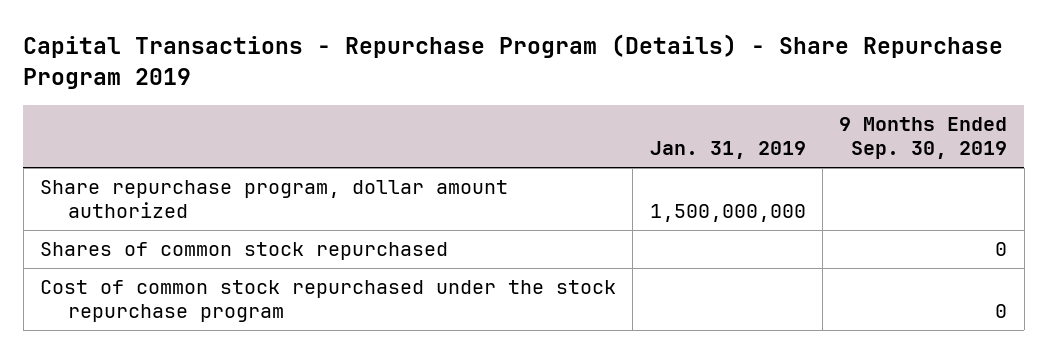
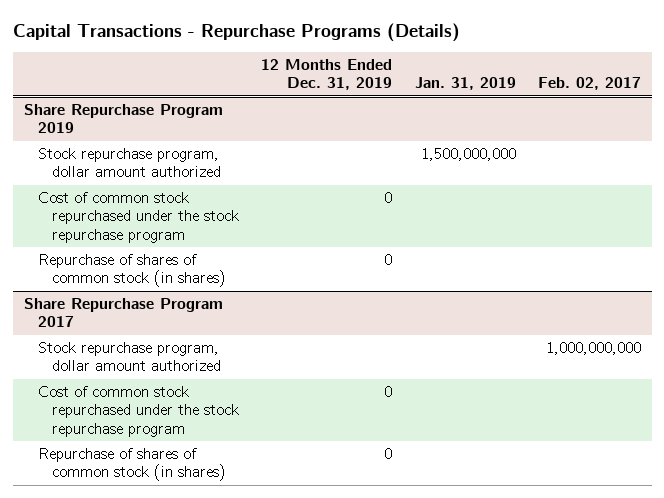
[23,34,1004,89] Capital Transactions - Repurchase Program (Details) - Share Repurchase Program 2019 -> [12,22,460,42] Capital Transactions - Repurchase Programs (Details)
[839,117,1008,160] 9 Months Ended Sep. 30, 2019 -> none
none -> [261,58,393,91] 12 Months Ended Dec. 31, 2019
none -> [537,77,641,91] Feb. 02, 2017
[40,180,509,219] Share repurchase program, dollar amount authorized -> none
[40,242,449,261] Shares of common stock repurchased -> none
[40,280,617,323] Cost of common stock repurchased under the stock repurchase program -> none
none -> [23,103,223,134] Share Repurchase Program 2019
none -> [38,147,222,178] Stock repurchase program, dollar amount authorized
none -> [38,191,240,243] Cost of common stock repurchased under the stock repurchase program
none -> [38,253,227,288] Repurchase of shares of common stock (in shares)
none -> [23,297,223,328] Share Repurchase Program 2017
none -> [38,341,222,372] Stock repurchase program, dollar amount authorized
none -> [38,385,240,437] Cost of common stock repurchased under the stock repurchase program
none -> [38,447,227,482] Repurchase of shares of common stock (in shares)

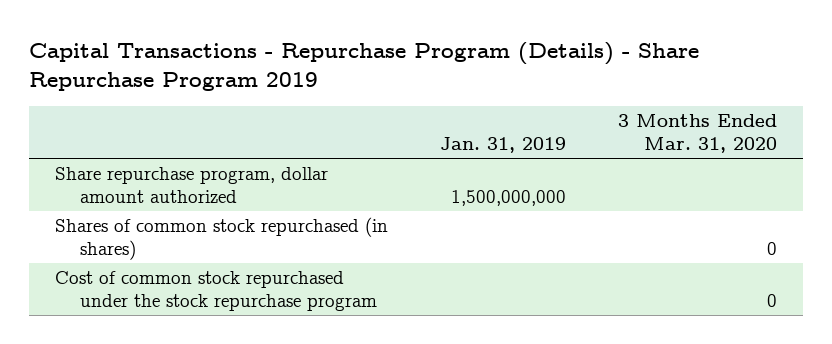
[12,22,460,42] Capital Transactions - Repurchase Programs (Details) -> [29,42,700,92] Capital Transactions - Repurchase Program (Details) - Share Repurchase Program 2019
[261,58,393,91] 12 Months Ended Dec. 31, 2019 -> none
[537,77,641,91] Feb. 02, 2017 -> none
none -> [618,113,778,154] 3 Months Ended Mar. 31, 2020
[23,103,223,134] Share Repurchase Program 2019 -> none
[38,147,222,178] Stock repurchase program, dollar amount authorized -> none
[38,191,240,243] Cost of common stock repurchased under the stock repurchase program -> none
[38,253,227,288] Repurchase of shares of common stock (in shares) -> none
[23,297,223,328] Share Repurchase Program 2017 -> none
[38,341,222,372] Stock repurchase program, dollar amount authorized -> none
[38,385,240,437] Cost of common stock repurchased under the stock repurchase program -> none
[38,447,227,482] Repurchase of shares of common stock (in shares) -> none
none -> [55,166,329,204] Share repurchase program, dollar amount authorized
none -> [55,216,389,261] Shares of common stock repurchased (in shares)
none -> [55,270,378,312] Cost of common stock repurchased under the stock repurchase program

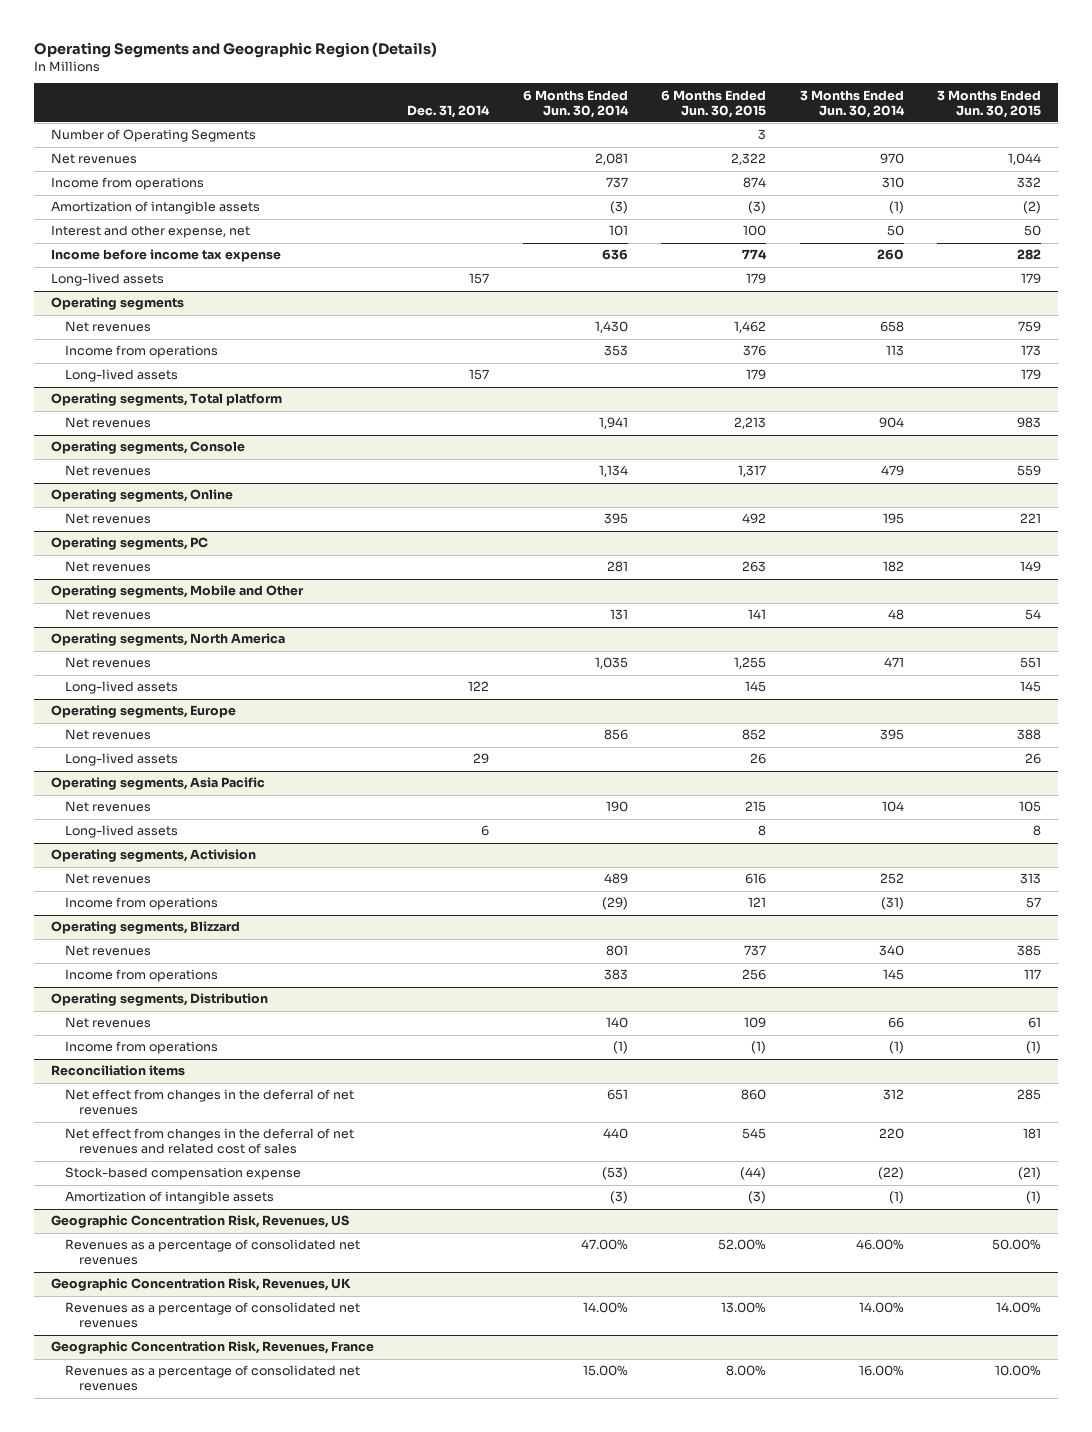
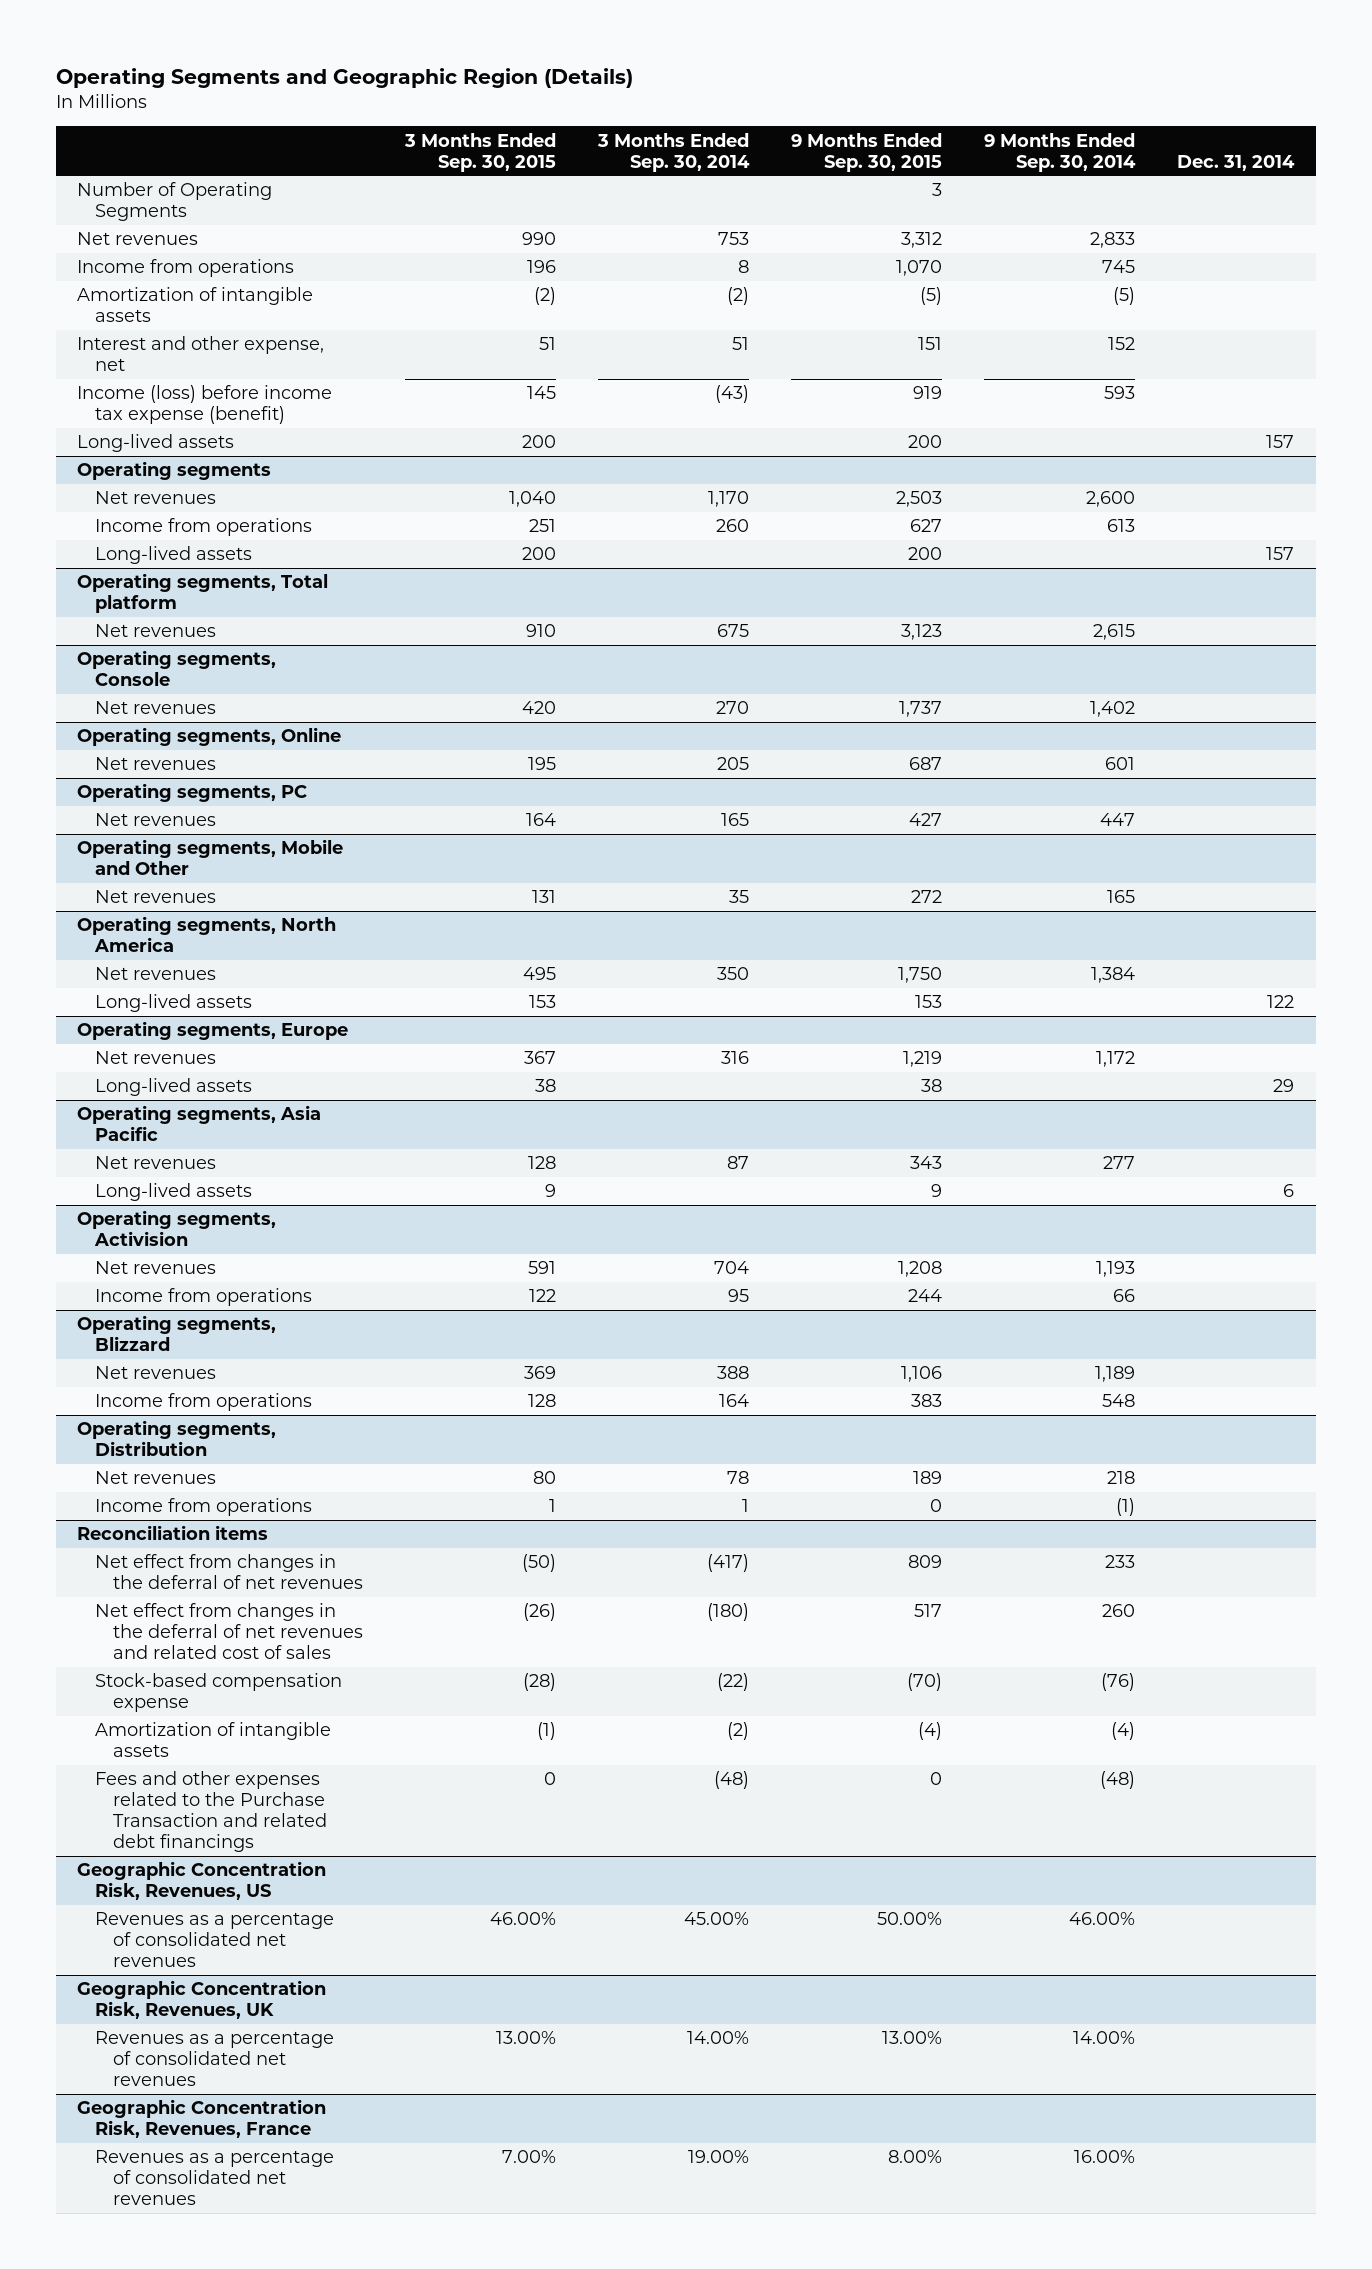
[522,89,629,118] 6 Months Ended Jun. 30, 2014 -> none
[661,89,767,118] 6 Months Ended Jun. 30, 2015 -> none
[799,89,905,118] 3 Months Ended Jun. 30, 2014 -> none
[937,89,1042,118] 3 Months Ended Jun. 30, 2015 -> none
none -> [404,132,557,172] 3 Months Ended Sep. 30, 2015
none -> [597,132,751,172] 3 Months Ended Sep. 30, 2014
none -> [791,132,943,172] 9 Months Ended Sep. 30, 2015
none -> [984,132,1137,172] 9 Months Ended Sep. 30, 2014
[50,249,281,263] Income before income tax expense -> [77,385,333,425] Income (loss) before income tax expense (benefit)
none -> [94,1771,327,1852] Fees and other expenses related to the Purchase Transaction and related debt financings

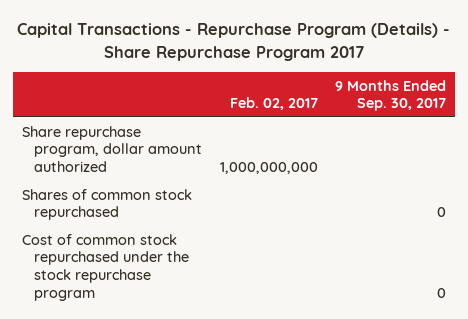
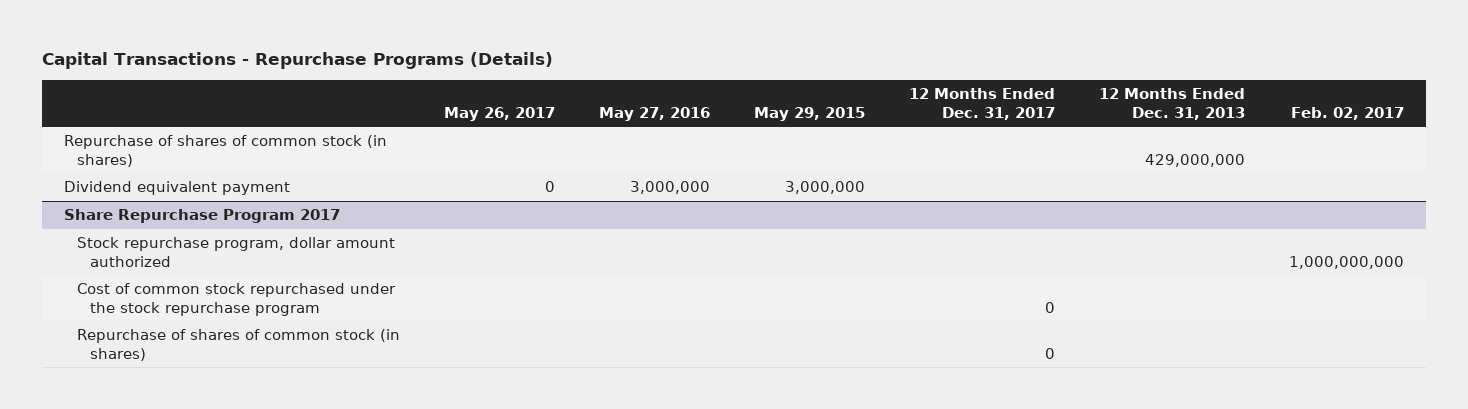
[16,23,450,61] Capital Transactions - Repurchase Program (Details) - Share Repurchase Program 2017 -> [41,52,553,70] Capital Transactions - Repurchase Programs (Details)
[334,79,446,112] 9 Months Ended Sep. 30, 2017 -> none
none -> [443,107,555,122] May 26, 2017
none -> [598,107,710,122] May 27, 2016
none -> [753,107,865,122] May 29, 2015
none -> [908,88,1055,121] 12 Months Ended Dec. 31, 2017
none -> [1098,88,1245,121] 12 Months Ended Dec. 31, 2013
[21,125,203,173] Share repurchase program, dollar amount authorized -> none
[21,233,190,301] Cost of common stock repurchased under the stock repurchase program -> none
[21,188,192,221] Shares of common stock repurchased -> [63,135,387,167] Repurchase of shares of common stock (in shares)
none -> [63,181,290,196] Dividend equivalent payment
none -> [63,209,340,224] Share Repurchase Program 2017
none -> [76,237,395,267] Stock repurchase program, dollar amount authorized
none -> [76,283,396,316] Cost of common stock repurchased under the stock repurchase program
none -> [76,329,400,361] Repurchase of shares of common stock (in shares)

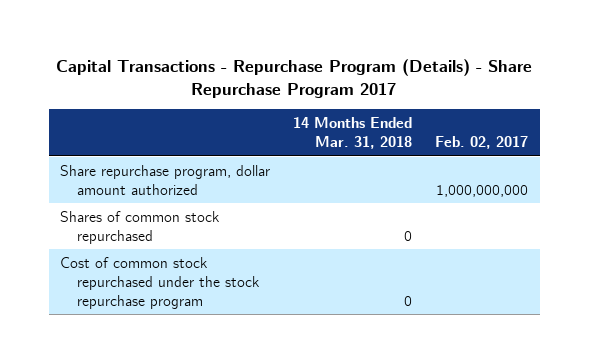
[41,52,553,70] Capital Transactions - Repurchase Programs (Details) -> [56,58,533,98] Capital Transactions - Repurchase Program (Details) - Share Repurchase Program 2017
[443,107,555,122] May 26, 2017 -> none
[598,107,710,122] May 27, 2016 -> none
[753,107,865,122] May 29, 2015 -> none
[908,88,1055,121] 12 Months Ended Dec. 31, 2017 -> none
[1098,88,1245,121] 12 Months Ended Dec. 31, 2013 -> none
none -> [293,117,413,150] 14 Months Ended Mar. 31, 2018
[63,181,290,196] Dividend equivalent payment -> none
[63,209,340,224] Share Repurchase Program 2017 -> none
[76,237,395,267] Stock repurchase program, dollar amount authorized -> none
[76,283,396,316] Cost of common stock repurchased under the stock repurchase program -> none
[76,329,400,361] Repurchase of shares of common stock (in shares) -> none
none -> [60,164,271,195] Share repurchase program, dollar amount authorized
[63,135,387,167] Repurchase of shares of common stock (in shares) -> [60,210,221,244] Shares of common stock repurchased
none -> [60,256,260,309] Cost of common stock repurchased under the stock repurchase program

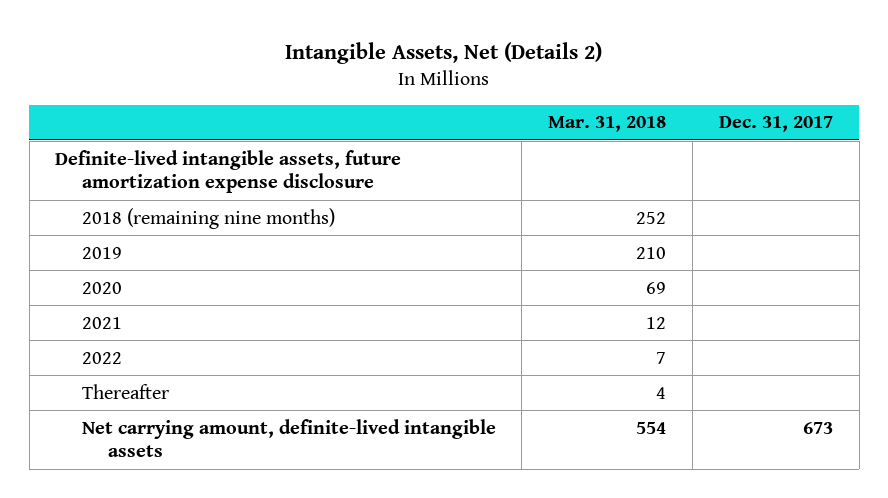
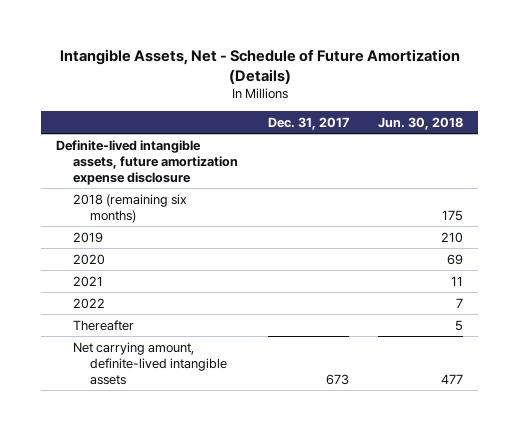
[285,42,603,65] Intangible Assets, Net (Details 2) -> [59,48,460,84] Intangible Assets, Net - Schedule of Future Amortization (Details)
[548,116,667,133] Mar. 31, 2018 -> none
none -> [378,116,464,130] Jun. 30, 2018
[81,207,335,229] 2018 (remaining nine months) -> [72,193,187,223] 2018 (remaining six months)

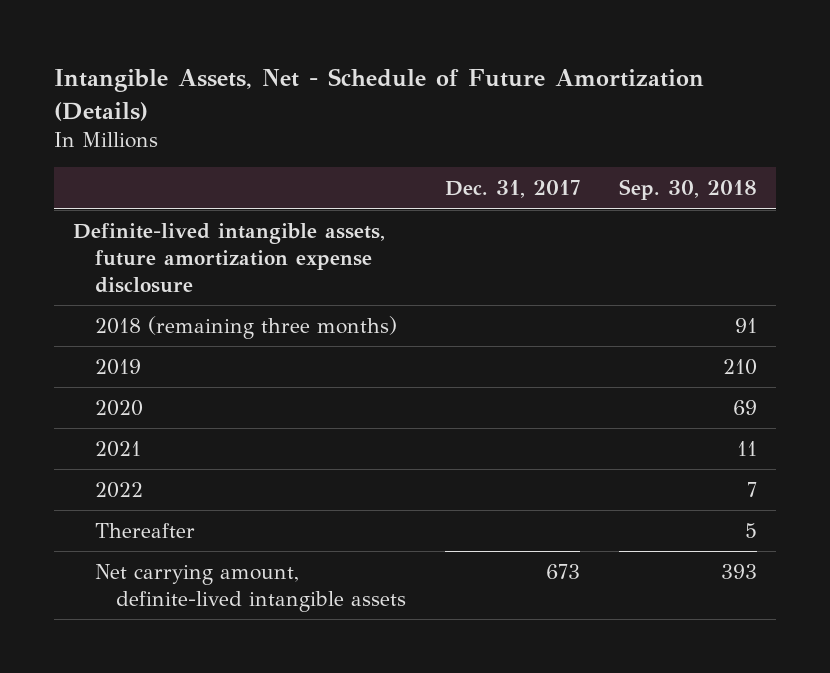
[378,116,464,130] Jun. 30, 2018 -> none
none -> [618,179,757,201] Sep. 30, 2018
[72,193,187,223] 2018 (remaining six months) -> [94,315,397,339] 2018 (remaining three months)

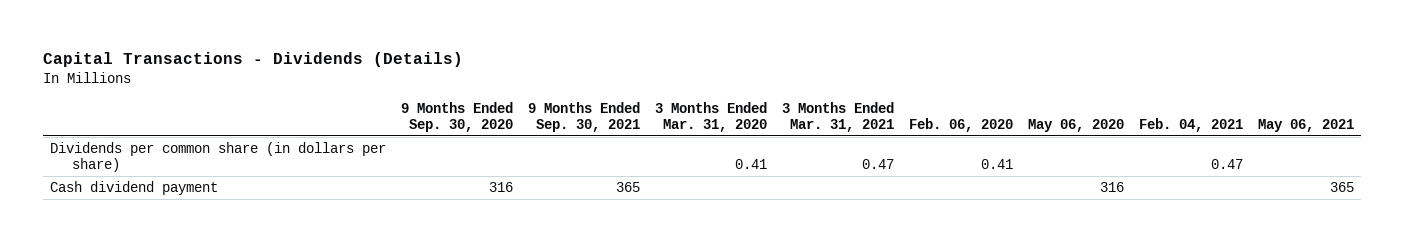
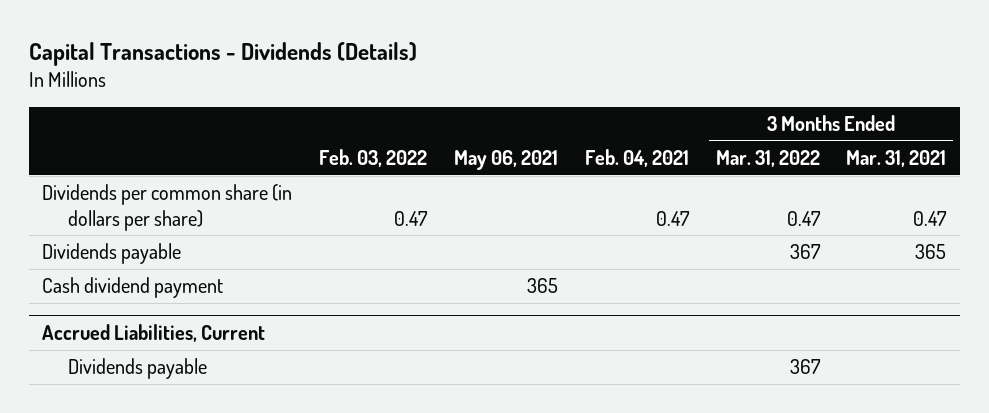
[401,101,514,133] 9 Months Ended Sep. 30, 2020 -> none
[528,101,641,133] 9 Months Ended Sep. 30, 2021 -> none
[655,101,768,133] 3 Months Ended Mar. 31, 2020 -> none
[908,118,1013,133] Feb. 06, 2020 -> none
[1027,119,1124,133] May 06, 2020 -> none
none -> [319,149,428,168] Feb. 03, 2022
none -> [715,150,820,168] Mar. 31, 2022
none -> [42,243,182,265] Dividends payable
none -> [42,324,266,343] Accrued Liabilities, Current
none -> [68,358,208,380] Dividends payable

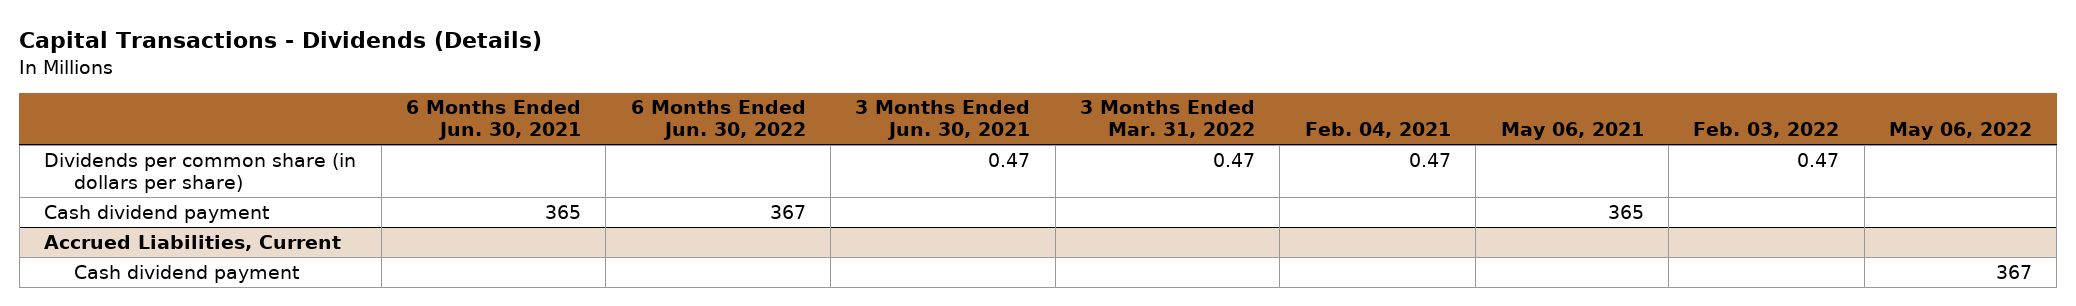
[846,150,947,168] Mar. 31, 2021 -> none
none -> [405,100,581,141] 6 Months Ended Jun. 30, 2021
none -> [630,100,806,141] 6 Months Ended Jun. 30, 2022
none -> [855,100,1031,141] 3 Months Ended Jun. 30, 2021
none -> [1888,122,2032,141] May 06, 2022
[42,243,182,265] Dividends payable -> none
[68,358,208,380] Dividends payable -> none
none -> [73,264,299,283] Cash dividend payment

